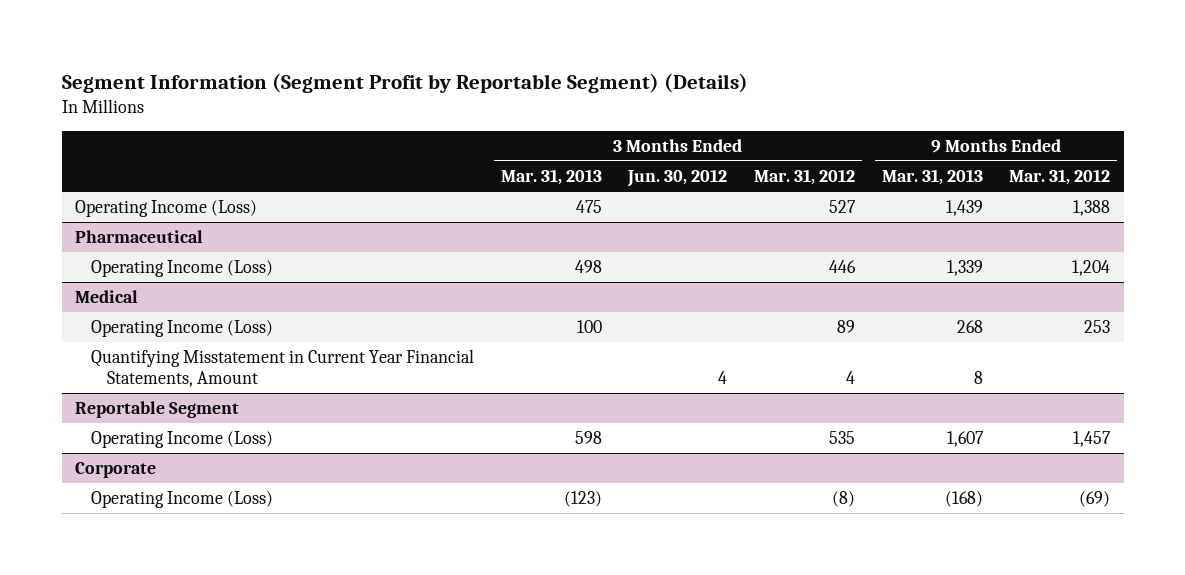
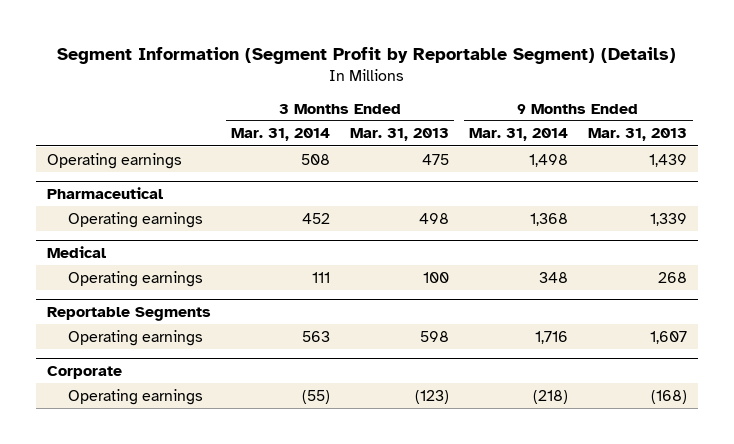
[627,169,728,188] Jun. 30, 2012 -> none
[754,169,856,186] Mar. 31, 2012 -> none
[1009,169,1111,186] Mar. 31, 2012 -> none
none -> [230,128,330,142] Mar. 31, 2014
none -> [469,128,569,142] Mar. 31, 2014
[74,200,257,218] Operating Income (Loss) -> [46,152,182,169] Operating earnings
[90,260,273,278] Operating Income (Loss) -> [68,211,204,228] Operating earnings
[90,349,474,387] Quantifying Misstatement in Current Year Financial Statements, Amount -> none
[90,320,273,338] Operating Income (Loss) -> [68,270,204,287] Operating earnings
[74,401,239,419] Reportable Segment -> [46,307,211,322] Reportable Segments
[90,431,273,449] Operating Income (Loss) -> [68,329,204,346] Operating earnings
[90,491,273,509] Operating Income (Loss) -> [68,388,204,405] Operating earnings

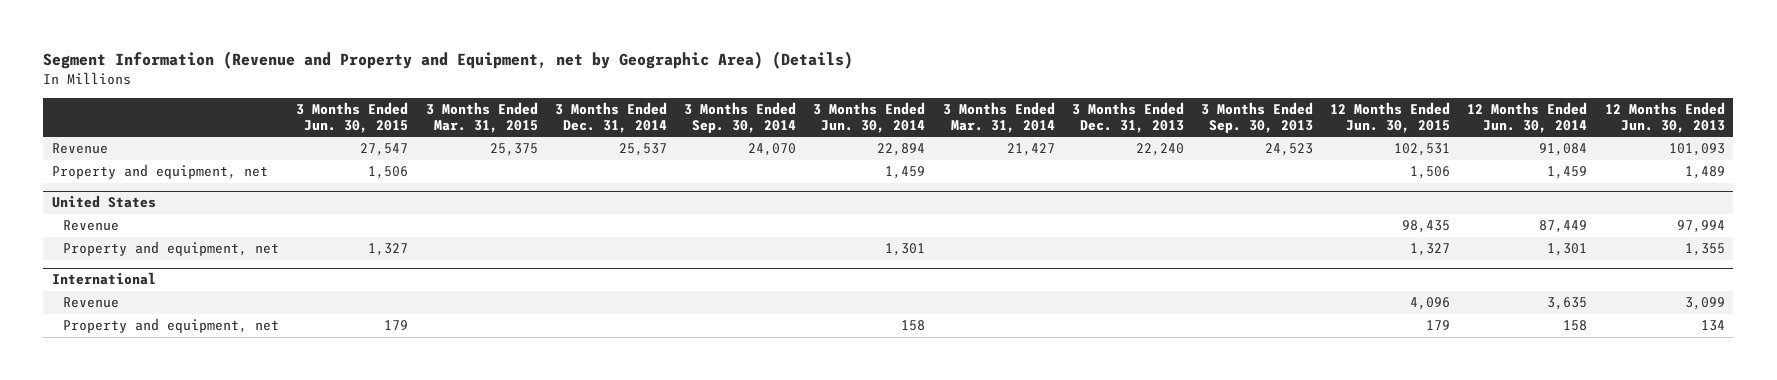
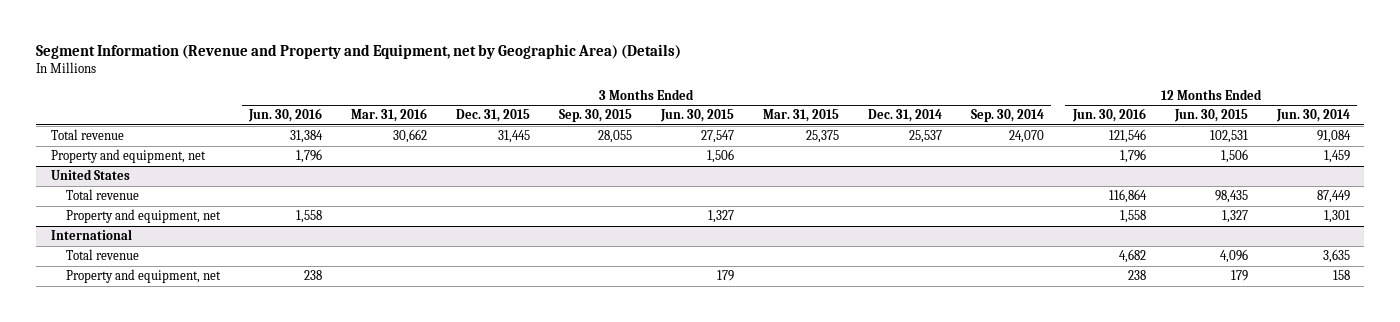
[813,101,926,133] 3 Months Ended Jun. 30, 2014 -> none
[942,101,1055,133] 3 Months Ended Mar. 31, 2014 -> none
[1071,101,1184,133] 3 Months Ended Dec. 31, 2013 -> none
[1200,101,1313,133] 3 Months Ended Sep. 30, 2013 -> none
[1604,101,1725,133] 12 Months Ended Jun. 30, 2013 -> none
none -> [248,108,323,123] Jun. 30, 2016
none -> [351,108,428,123] Mar. 31, 2016
none -> [456,109,531,123] Dec. 31, 2015
none -> [559,109,633,123] Sep. 30, 2015
none -> [1071,108,1146,123] Jun. 30, 2016
[52,143,109,155] Revenue -> [50,129,124,141] Total revenue
[63,220,120,232] Revenue -> [66,189,140,201] Total revenue
[63,297,120,309] Revenue -> [66,249,140,261] Total revenue

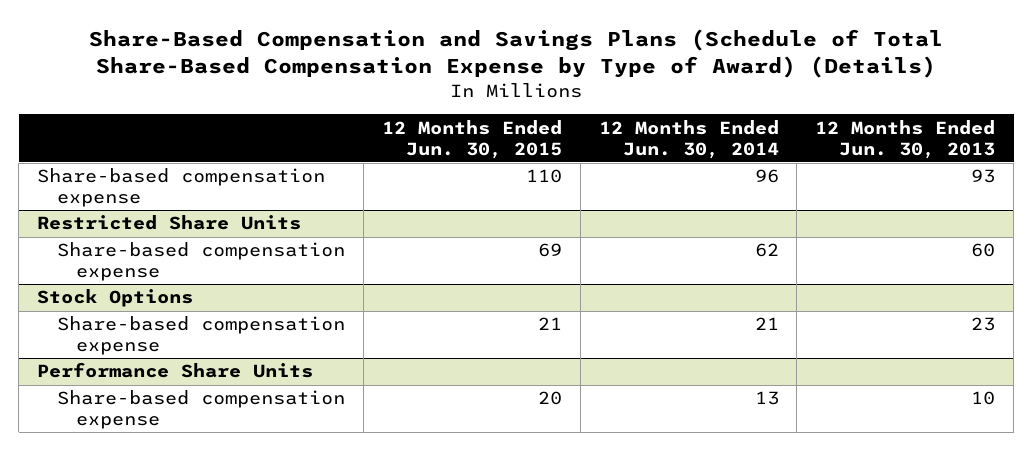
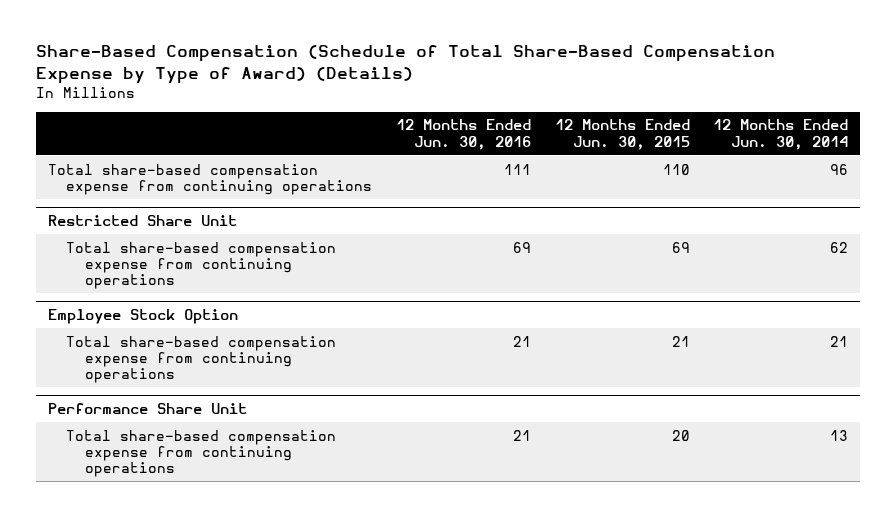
[89,28,944,79] Share-Based Compensation and Savings Plans (Schedule of Total Share-Based Compensation Expense by Type of Award) (Details) -> [35,45,775,84] Share-Based Compensation (Schedule of Total Share-Based Compensation Expense by Type of Award) (Details)
[815,119,996,159] 12 Months Ended Jun. 30, 2013 -> none
none -> [396,119,532,150] 12 Months Ended Jun. 30, 2016
[37,168,326,208] Share-based compensation expense -> [47,163,373,195] Total share-based compensation expense from continuing operations
[37,215,302,231] Restricted Share Units -> [47,214,237,226] Restricted Share Unit
[56,242,345,282] Share-based compensation expense -> [66,241,337,290] Total share-based compensation expense from continuing operations
[37,289,194,308] Stock Options -> [47,308,238,324] Employee Stock Option
[56,316,345,356] Share-based compensation expense -> [66,335,337,384] Total share-based compensation expense from continuing operations
[37,362,314,379] Performance Share Units -> [47,402,247,414] Performance Share Unit
[56,390,345,430] Share-based compensation expense -> [66,429,337,478] Total share-based compensation expense from continuing operations

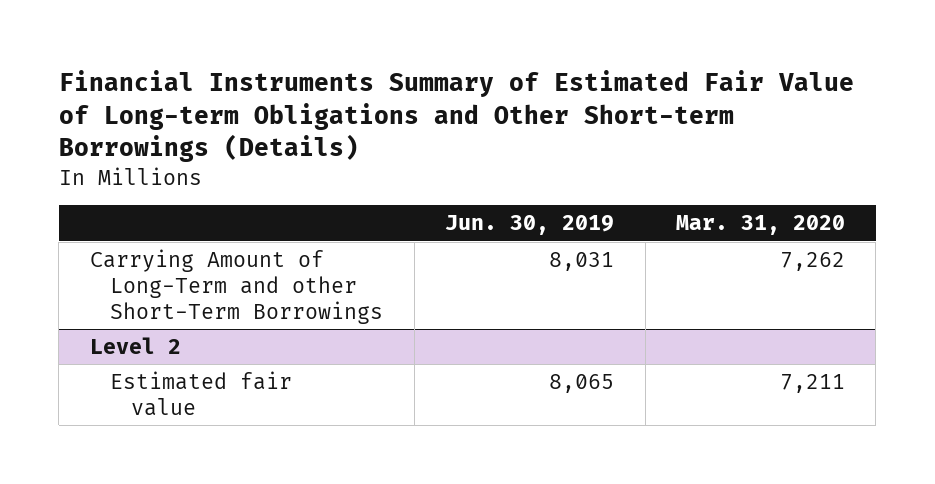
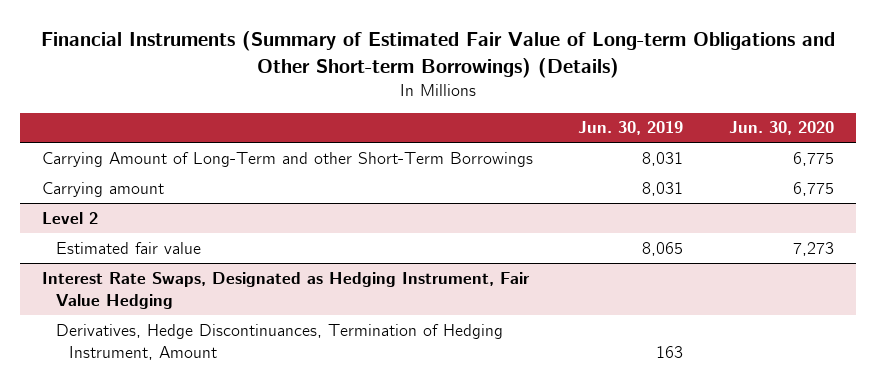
[58,70,854,163] Financial Instruments Summary of Estimated Fair Value of Long-term Obligations and Other Short-term Borrowings (Details) -> [40,31,835,78] Financial Instruments (Summary of Estimated Fair Value of Long-term Obligations and Other Short-term Borrowings) (Details)
[675,215,845,236] Mar. 31, 2020 -> none
none -> [728,121,834,136] Jun. 30, 2020
none -> [42,181,165,197] Carrying amount
none -> [42,271,531,309] Interest Rate Swaps, Designated as Hedging Instrument, Fair Value Hedging
none -> [55,323,503,360] Derivatives, Hedge Discontinuances, Termination of Hedging Instrument, Amount

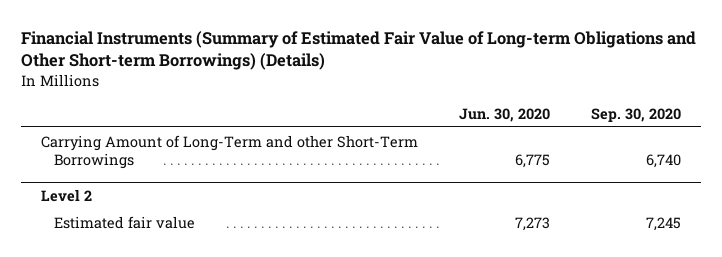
[578,121,684,136] Jun. 30, 2019 -> none
none -> [590,107,681,122] Sep. 30, 2020
[42,181,165,197] Carrying amount -> none
[42,271,531,309] Interest Rate Swaps, Designated as Hedging Instrument, Fair Value Hedging -> none
[55,323,503,360] Derivatives, Hedge Discontinuances, Termination of Hedging Instrument, Amount -> none

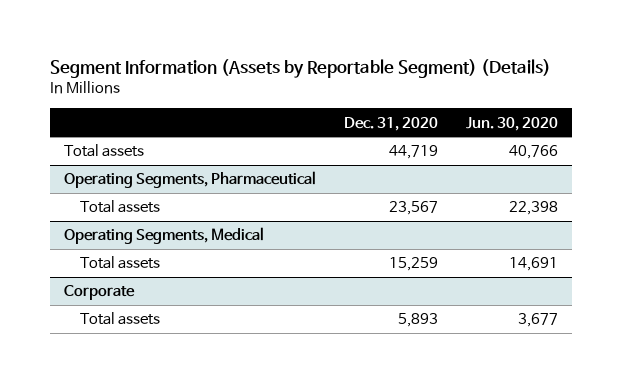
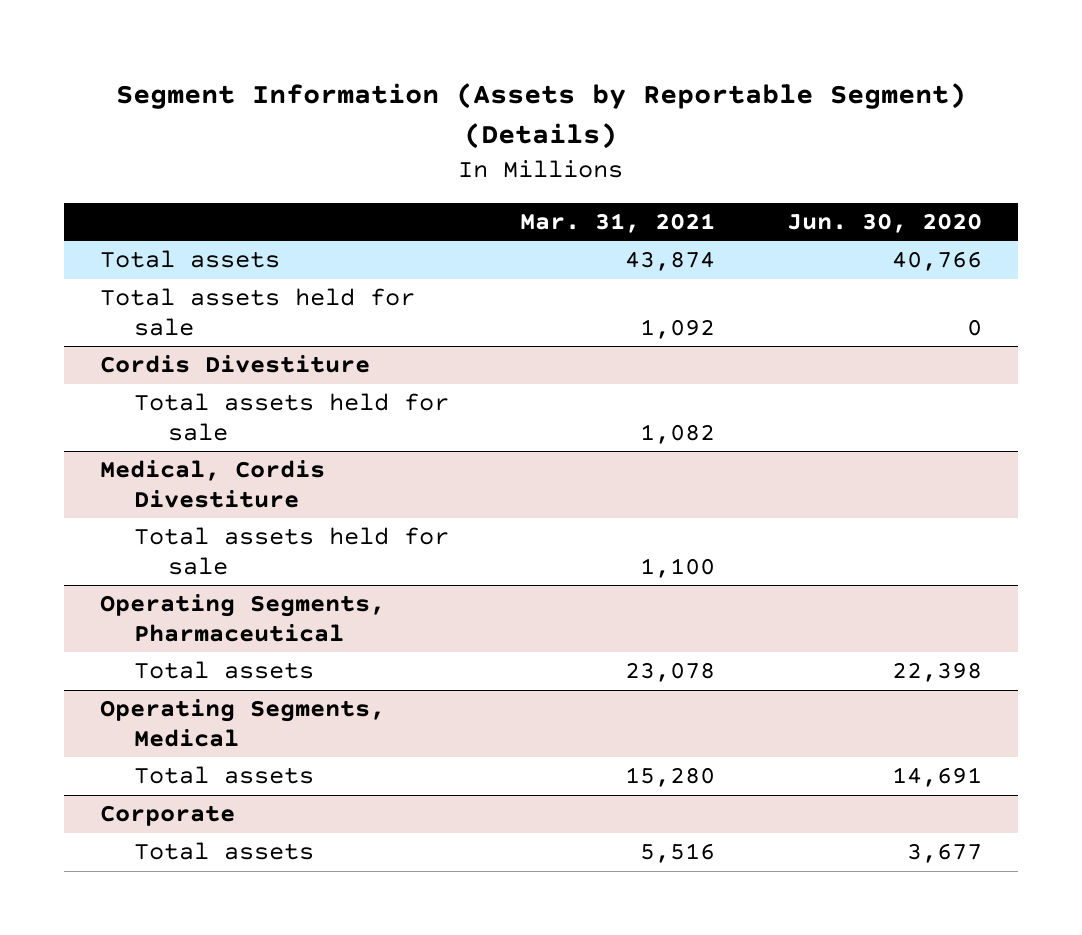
[344,116,439,131] Dec. 31, 2020 -> none
none -> [520,212,716,233] Mar. 31, 2021
none -> [99,288,415,336] Total assets held for sale
none -> [99,355,370,374] Cordis Divestiture
none -> [133,393,449,441] Total assets held for sale
none -> [99,460,325,508] Medical, Cordis Divestiture
none -> [133,527,449,575] Total assets held for sale

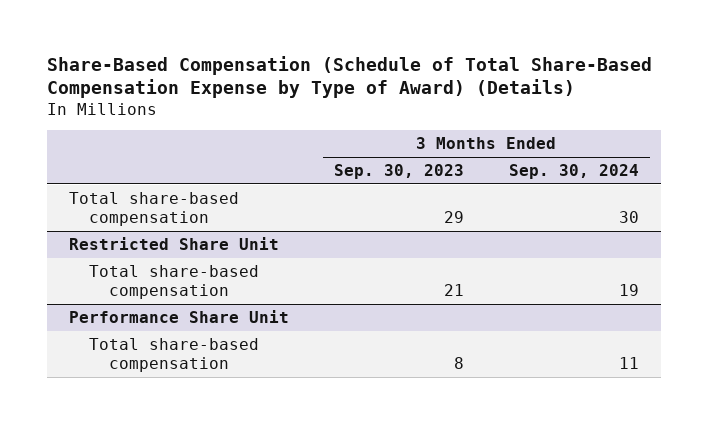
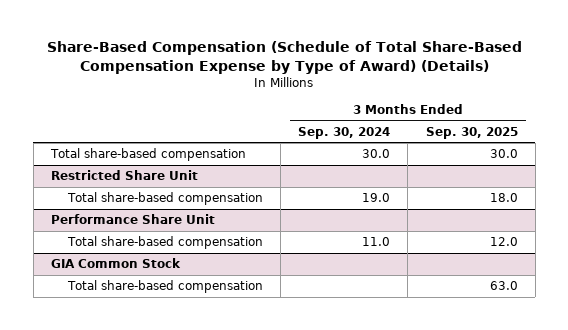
[333,164,464,180] Sep. 30, 2023 -> none
none -> [425,126,518,139] Sep. 30, 2025
[618,210,639,223] 30 -> [362,149,391,159] 30.0
[618,283,639,296] 19 -> [362,193,391,203] 19.0
[618,356,639,369] 11 -> [362,237,391,247] 11.0
none -> [50,258,181,269] GIA Common Stock
none -> [67,280,264,294] Total share-based compensation

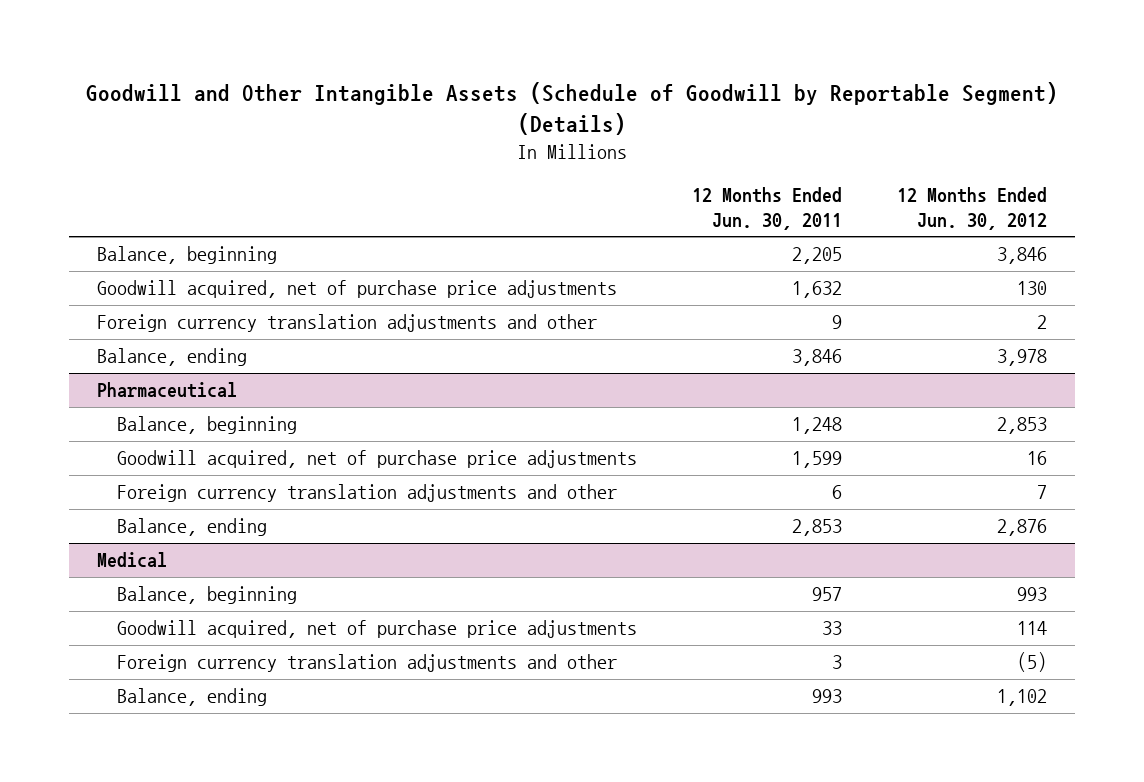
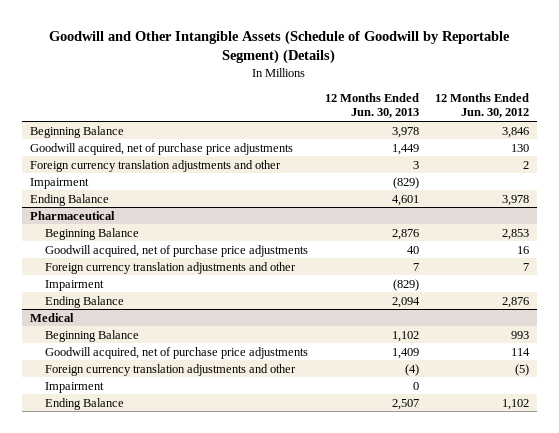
[692,187,843,230] 12 Months Ended Jun. 30, 2011 -> none
none -> [324,93,419,119] 12 Months Ended Jun. 30, 2013
[96,246,277,265] Balance, beginning -> [29,125,124,138] Beginning Balance
none -> [29,177,89,189] Impairment
[96,348,247,367] Balance, ending -> [29,193,109,206] Ending Balance
[116,416,297,435] Balance, beginning -> [45,227,140,240] Beginning Balance
none -> [45,279,105,291] Impairment
[116,518,267,537] Balance, ending -> [45,295,125,308] Ending Balance
[116,586,297,605] Balance, beginning -> [45,329,140,342] Beginning Balance
none -> [45,381,105,393] Impairment
[116,688,267,707] Balance, ending -> [45,397,125,410] Ending Balance

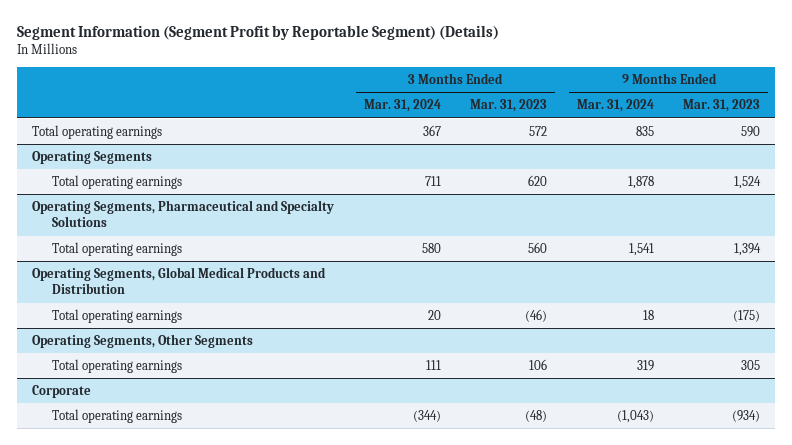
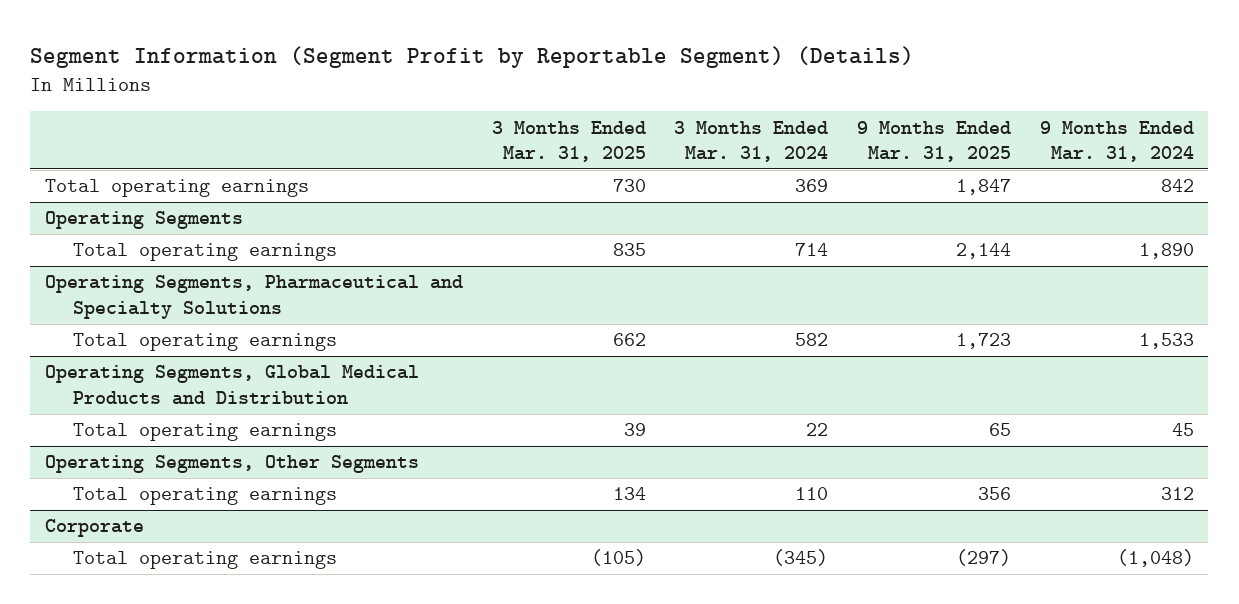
[470,99,548,113] Mar. 31, 2023 -> none
[683,99,761,113] Mar. 31, 2023 -> none
none -> [491,120,646,163] 3 Months Ended Mar. 31, 2025
none -> [857,120,1012,163] 9 Months Ended Mar. 31, 2025
[422,124,441,136] 367 -> [795,179,829,193] 369
[635,125,654,136] 835 -> [1160,179,1194,193] 842
[424,175,441,186] 711 -> [795,243,829,257] 714
[627,175,654,189] 1,878 -> [1138,243,1194,260] 1,890
[421,242,441,253] 580 -> [795,333,829,347] 582
[628,242,654,256] 1,541 -> [1138,333,1194,350] 1,533
[427,309,441,320] 20 -> [806,423,829,437] 22
[642,309,654,320] 18 -> [1171,423,1194,437] 45
[425,359,441,370] 111 -> [795,487,829,501] 110
[636,359,654,371] 319 -> [1160,487,1194,501] 312
[412,409,441,422] (344) -> [773,549,829,567] (345)
[616,409,654,423] (1,043) -> [1116,549,1194,568] (1,048)

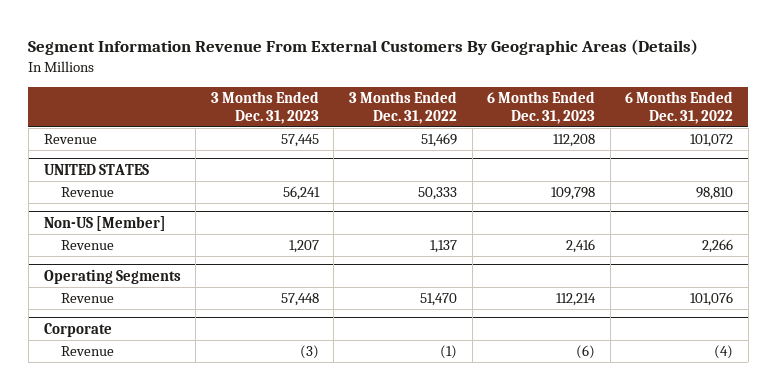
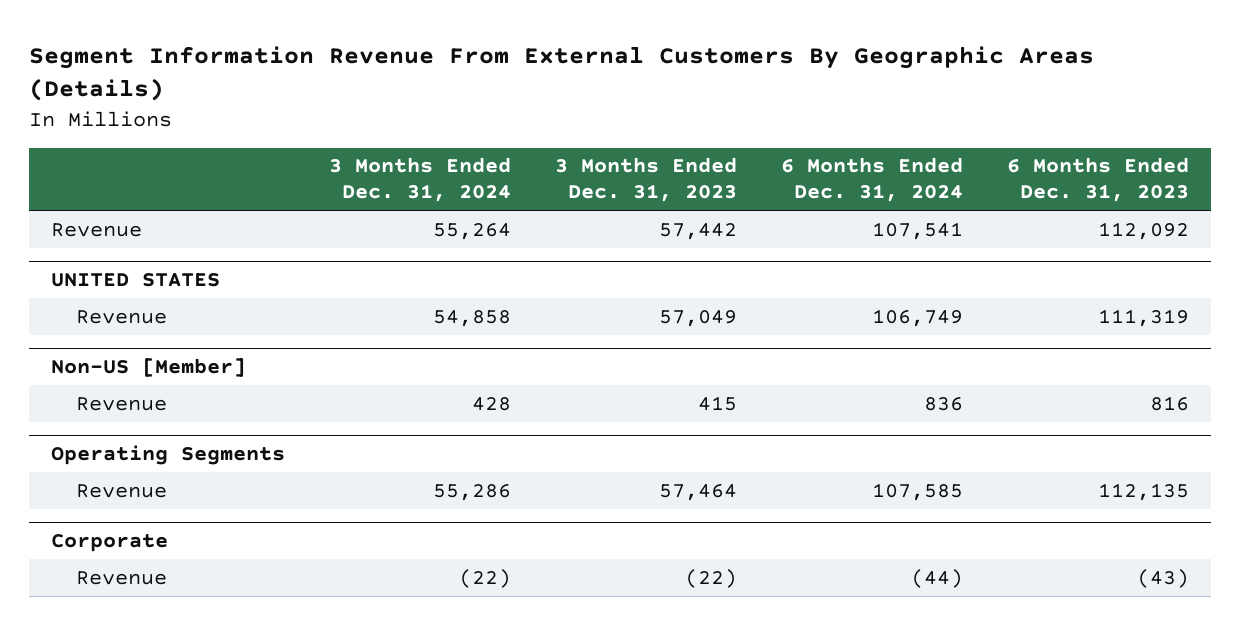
[348,90,457,124] 3 Months Ended Dec. 31, 2022 -> none
[625,90,734,124] 6 Months Ended Dec. 31, 2022 -> none
none -> [328,157,511,203] 3 Months Ended Dec. 31, 2024
none -> [781,157,964,203] 6 Months Ended Dec. 31, 2024
[280,134,319,148] 57,445 -> [658,222,737,240] 57,442
[553,134,596,148] 112,208 -> [1098,221,1190,240] 112,092
[282,186,320,201] 56,241 -> [658,309,737,327] 57,049
[551,187,596,201] 109,798 -> [1098,308,1190,327] 111,319
[288,240,319,254] 1,207 -> [697,395,737,411] 415
[566,239,596,254] 2,416 -> [1150,395,1190,411] 816
[280,293,319,307] 57,448 -> [658,483,737,501] 57,464
[556,293,597,307] 112,214 -> [1098,482,1190,501] 112,135
[299,345,319,360] (3) -> [684,568,737,588] (22)
[576,345,596,360] (6) -> [1137,568,1190,588] (43)

